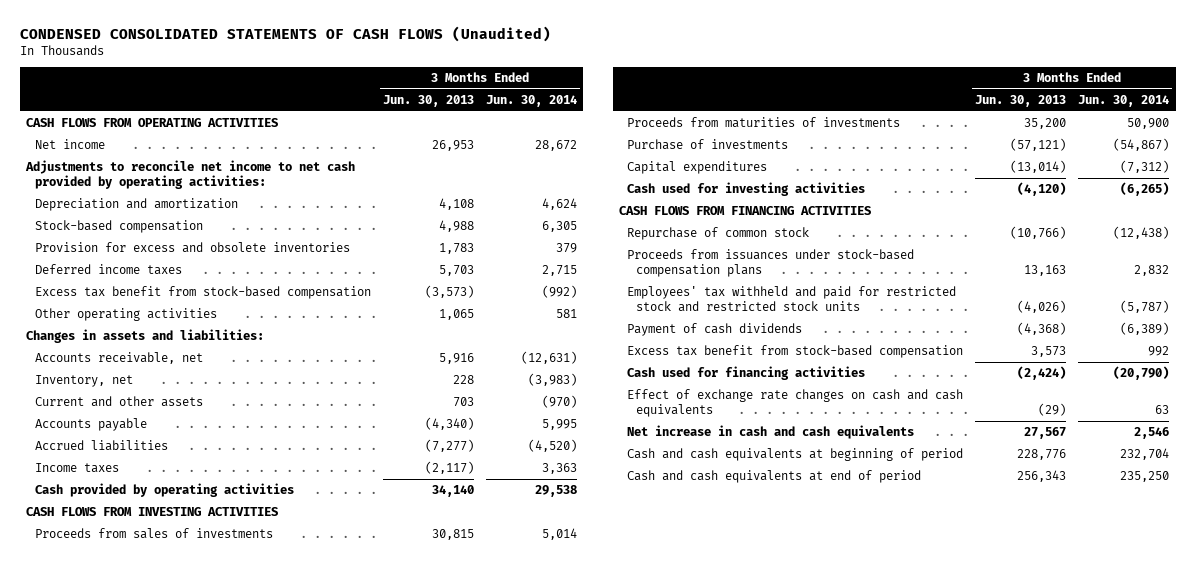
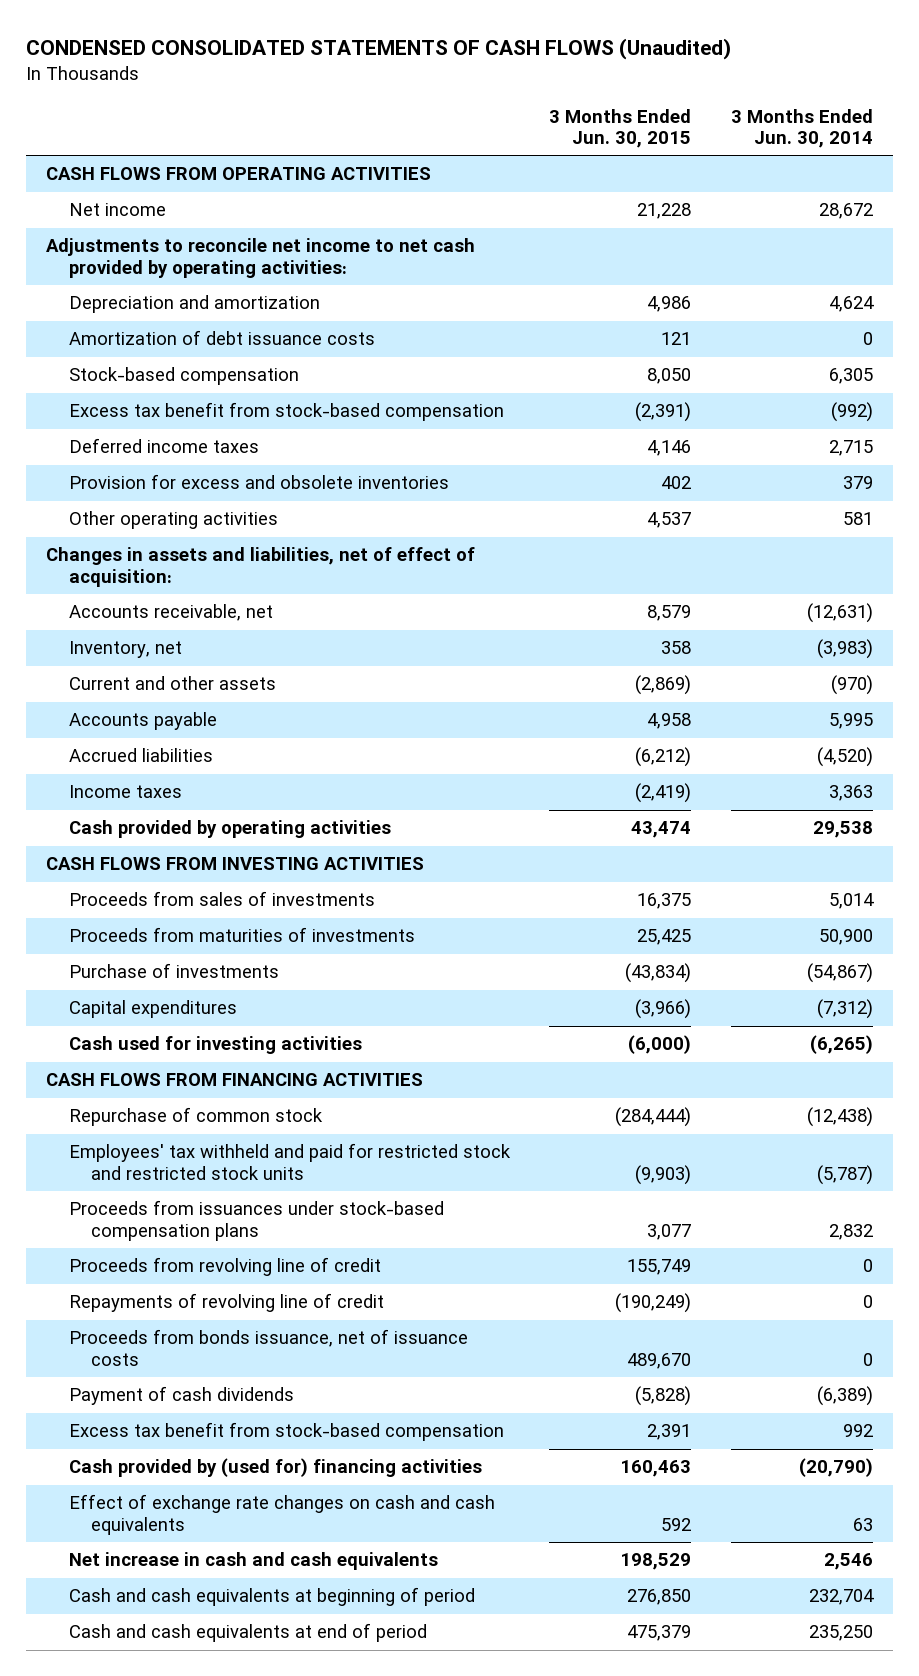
[382,94,474,107] Jun. 30, 2013 -> none
none -> [549,108,692,149] 3 Months Ended Jun. 30, 2015
none -> [68,330,375,346] Amortization of debt issuance costs
[34,264,182,276] Deferred income taxes -> [68,438,259,454] Deferred income taxes
[34,242,350,254] Provision for excess and obsolete inventories -> [68,474,449,490] Provision for excess and obsolete inventories
[26,329,265,344] Changes in assets and liabilities: -> [46,547,476,587] Changes in assets and liabilities, net of effect of acquisition:
[627,249,915,278] Proceeds from issuances under stock-based compensation plans -> [68,1200,444,1241] Proceeds from issuances under stock-based compensation plans
none -> [68,1257,381,1277] Proceeds from revolving line of credit
none -> [68,1293,384,1313] Repayments of revolving line of credit
none -> [68,1329,468,1366] Proceeds from bonds issuance, net of issuance costs
[627,366,866,381] Cash used for financing activities -> [68,1458,482,1478] Cash provided by (used for) financing activities

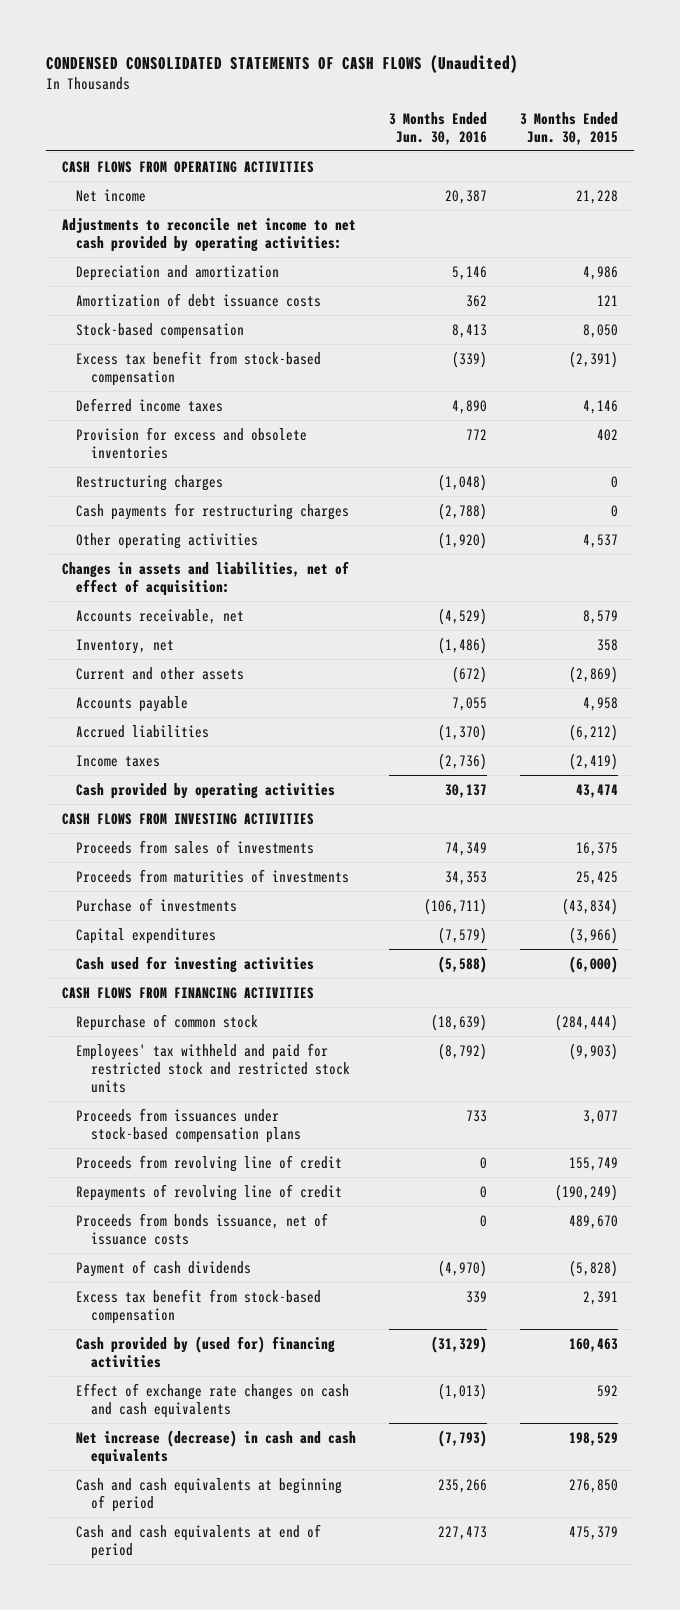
[731,108,874,149] 3 Months Ended Jun. 30, 2014 -> none
none -> [389,111,488,145] 3 Months Ended Jun. 30, 2016
none -> [76,474,224,491] Restructuring charges
none -> [76,502,350,520] Cash payments for restructuring charges
[68,1552,438,1571] Net increase in cash and cash equivalents -> [76,1429,357,1465] Net increase (decrease) in cash and cash equivalents

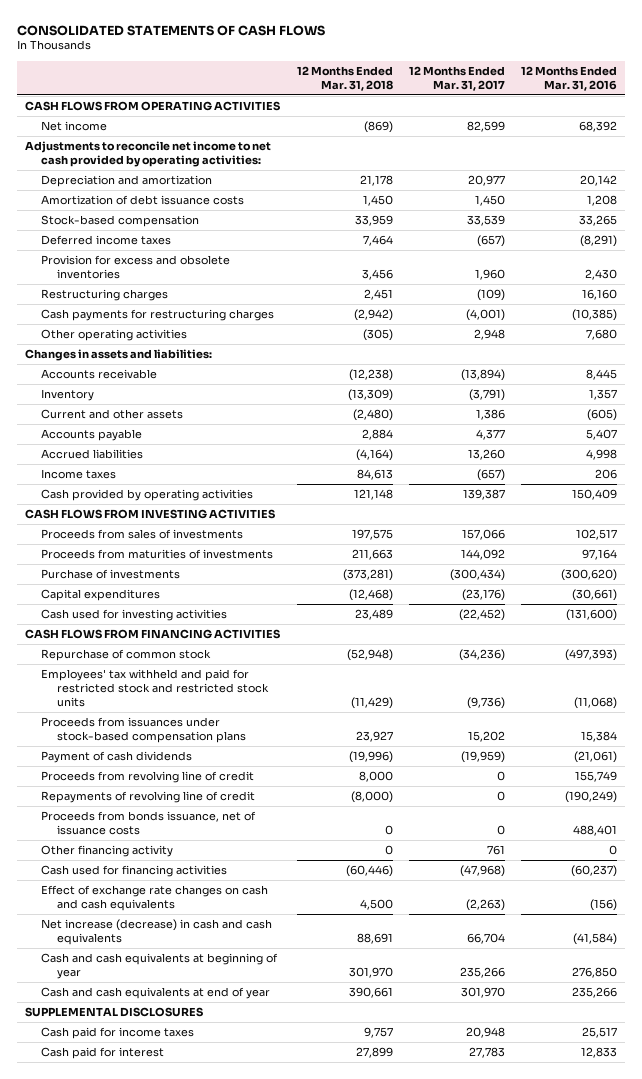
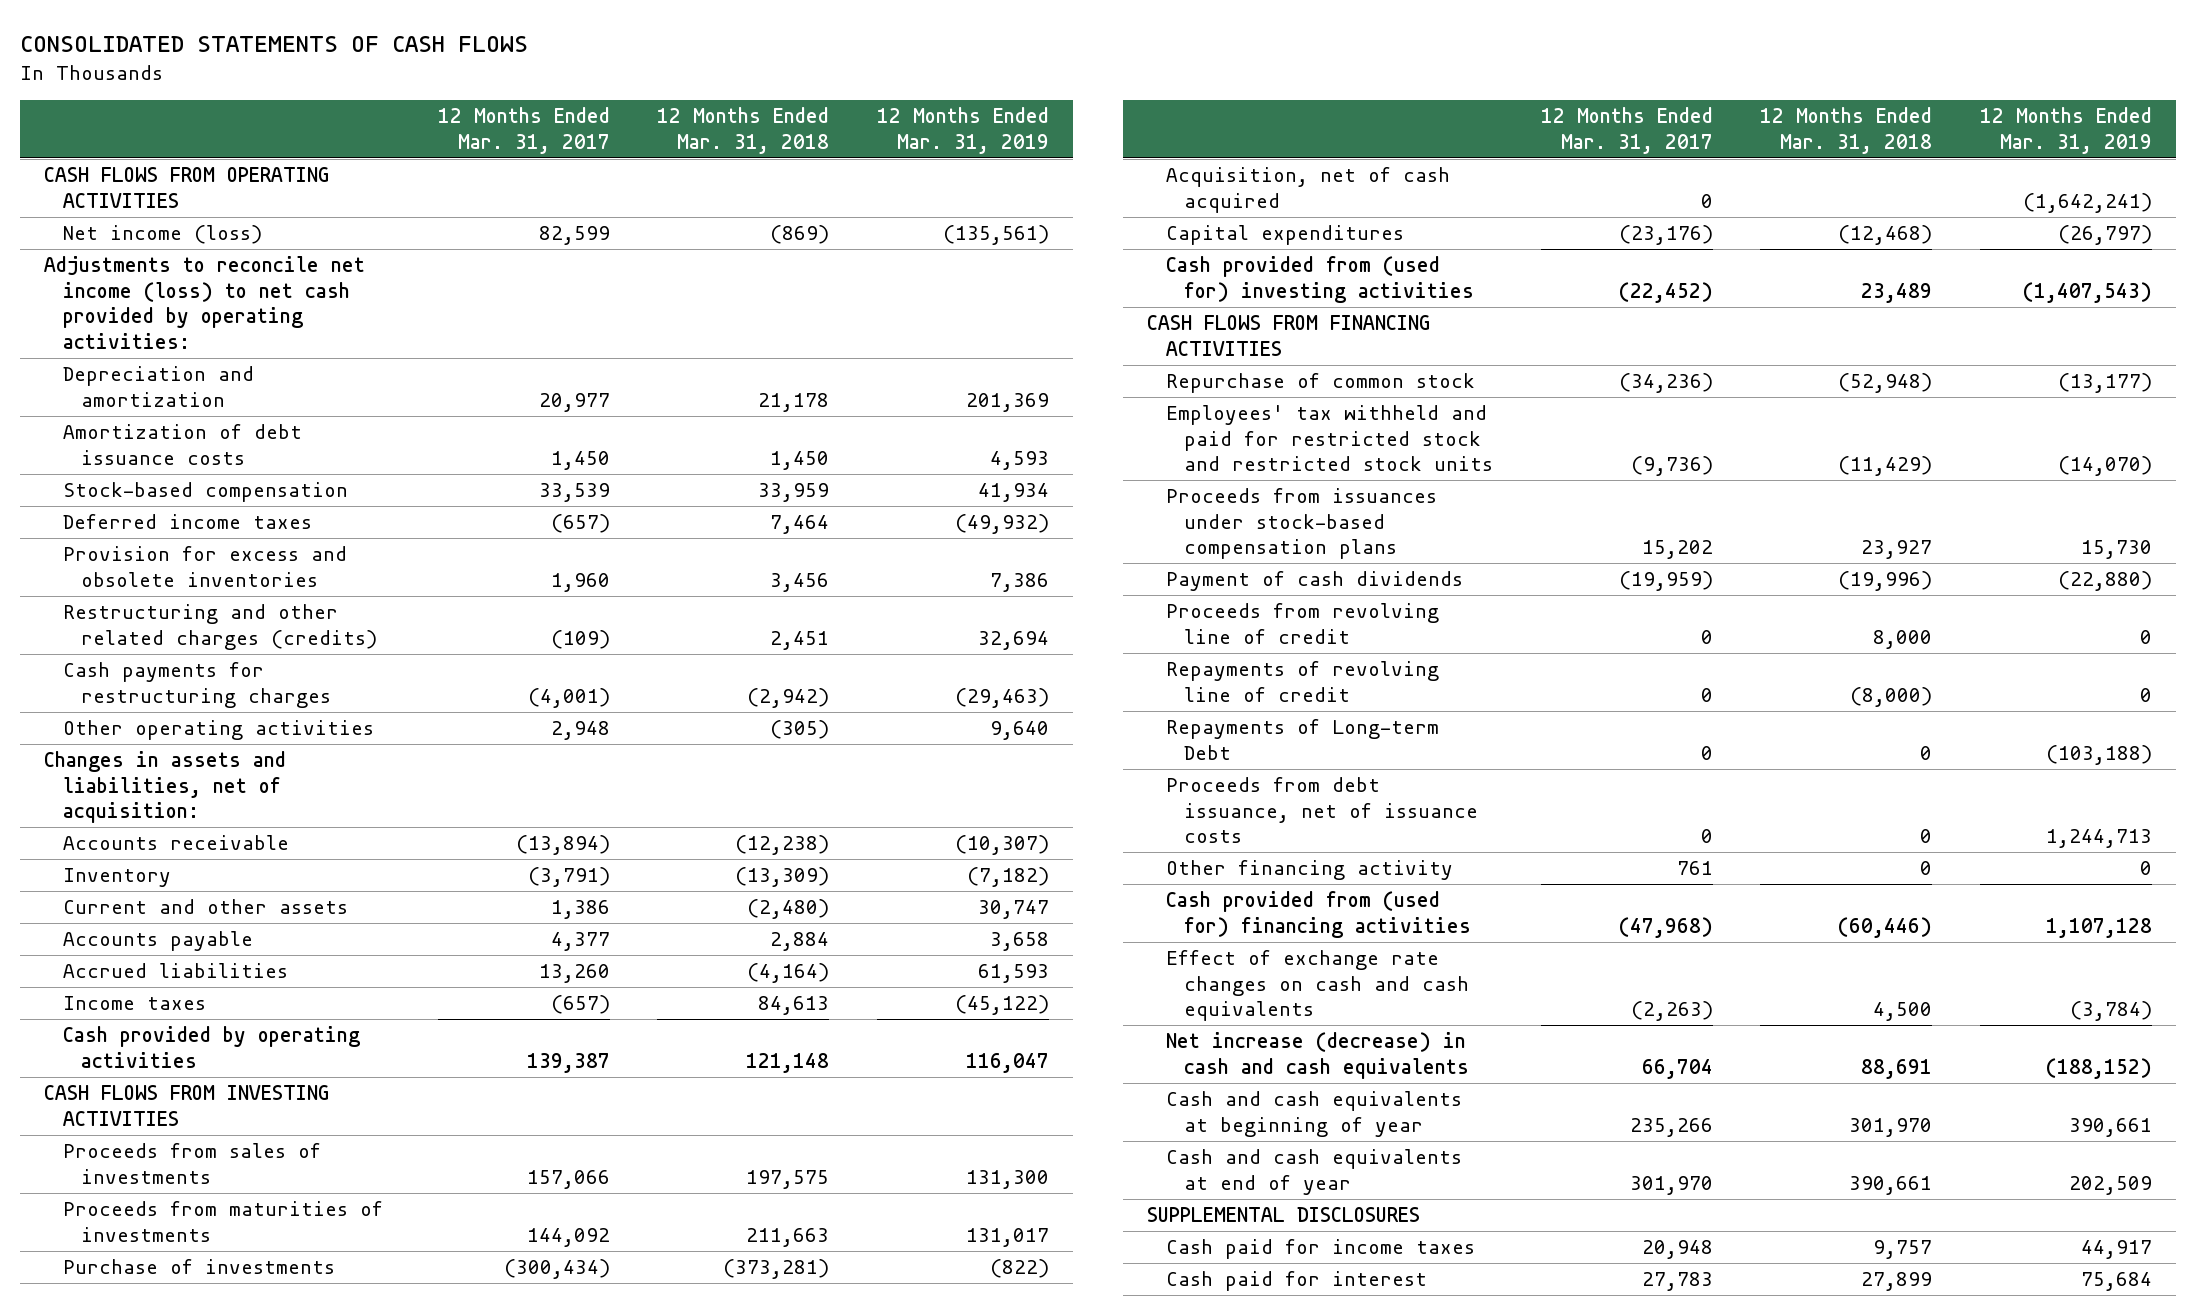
[520,65,617,91] 12 Months Ended Mar. 31, 2016 -> none
none -> [876,106,1049,154] 12 Months Ended Mar. 31, 2019
[41,121,108,132] Net income -> [62,225,262,245] Net income (loss)
[25,141,272,168] Adjustments to reconcile net income to net cash provided by operating activities: -> [44,256,366,349] Adjustments to reconcile net income (loss) to net cash provided by operating activities:
[41,289,169,302] Restructuring charges -> [62,604,377,650] Restructuring and other related charges (credits)
[25,349,213,362] Changes in assets and liabilities: -> [44,751,287,824] Changes in assets and liabilities, net of acquisition:
none -> [1165,167,1450,213] Acquisition, net of cash acquired
[41,609,228,622] Cash used for investing activities -> [1165,256,1474,303] Cash provided from (used for) investing activities
none -> [1165,719,1439,760] Repayments of Long-term Debt
[41,811,257,836] Proceeds from bonds issuance, net of issuance costs -> [1165,777,1478,844] Proceeds from debt issuance, net of issuance costs
[41,865,228,878] Cash used for financing activities -> [1165,891,1471,938] Cash provided from (used for) financing activities

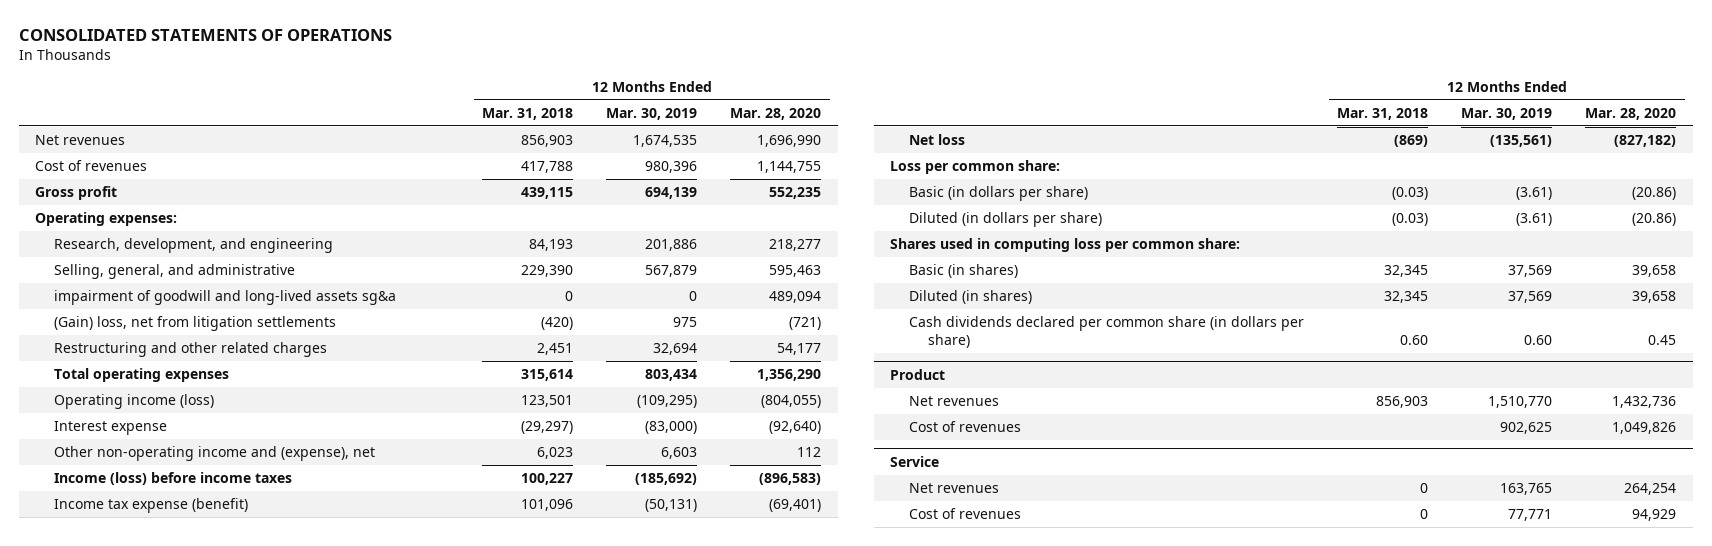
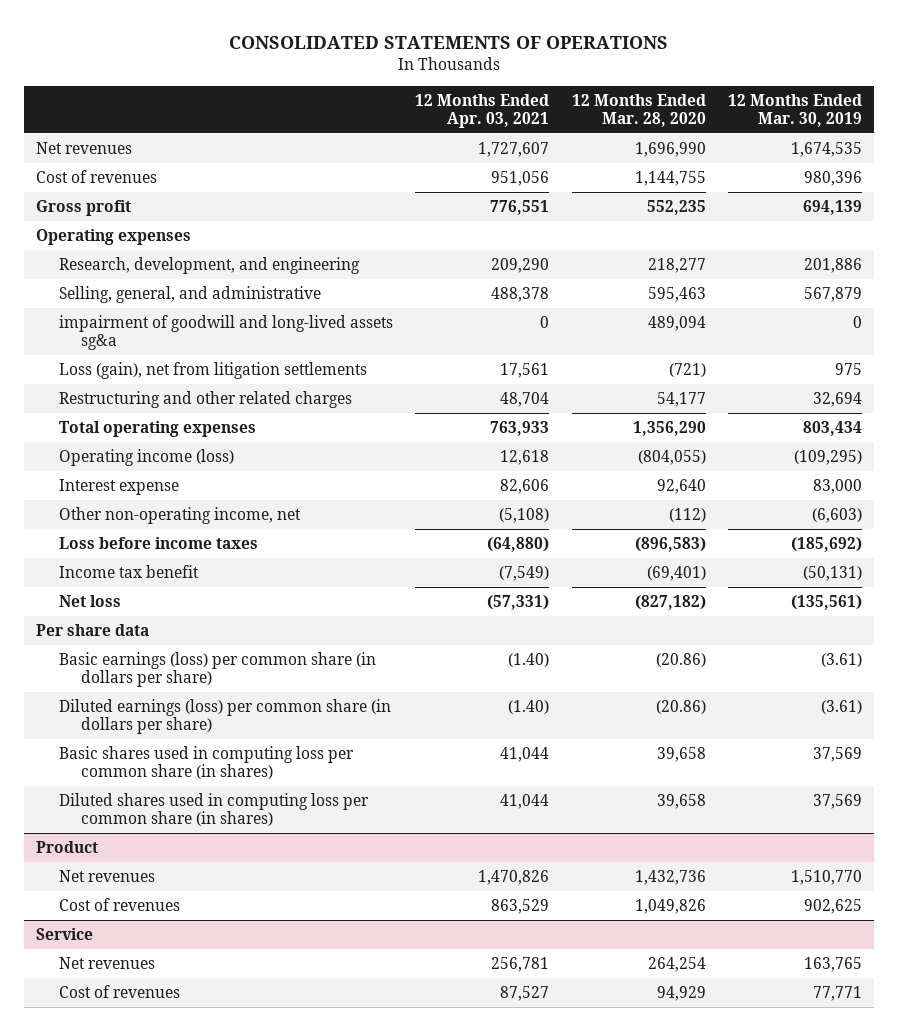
[482,108,574,121] Mar. 31, 2018 -> none
none -> [415,93,550,129] 12 Months Ended Apr. 03, 2021
[35,212,178,227] Operating expenses: -> [35,229,191,246] Operating expenses
[53,316,336,332] (Gain) loss, net from litigation settlements -> [58,362,367,380] Loss (gain), net from litigation settlements
[645,421,698,435] (83,000) -> [813,479,863,495] 83,000
[769,421,822,435] (92,640) -> [656,479,706,495] 92,640
[53,446,375,462] Other non-operating income and (expense), net -> [58,507,301,525] Other non-operating income, net
[661,447,698,460] 6,603 -> [812,508,863,524] (6,603)
[797,447,822,458] 112 -> [668,508,706,523] (112)
[53,472,292,486] Income (loss) before income taxes -> [58,537,258,550] Loss before income taxes
[53,498,248,514] Income tax expense (benefit) -> [58,565,199,579] Income tax benefit
[890,238,1241,253] Shares used in computing loss per common share: -> none
[908,316,1304,348] Cash dividends declared per common share (in dollars per share) -> none
[890,160,1061,175] Loss per common share: -> [35,624,149,637] Per share data
[908,186,1088,202] Basic (in dollars per share) -> [58,652,376,688] Basic earnings (loss) per common share (in dollars per share)
[908,212,1102,228] Diluted (in dollars per share) -> [58,699,391,735] Diluted earnings (loss) per common share (in dollars per share)
[908,264,1018,279] Basic (in shares) -> [58,746,354,780] Basic shares used in computing loss per common share (in shares)
[908,290,1032,305] Diluted (in shares) -> [58,793,369,827] Diluted shares used in computing loss per common share (in shares)

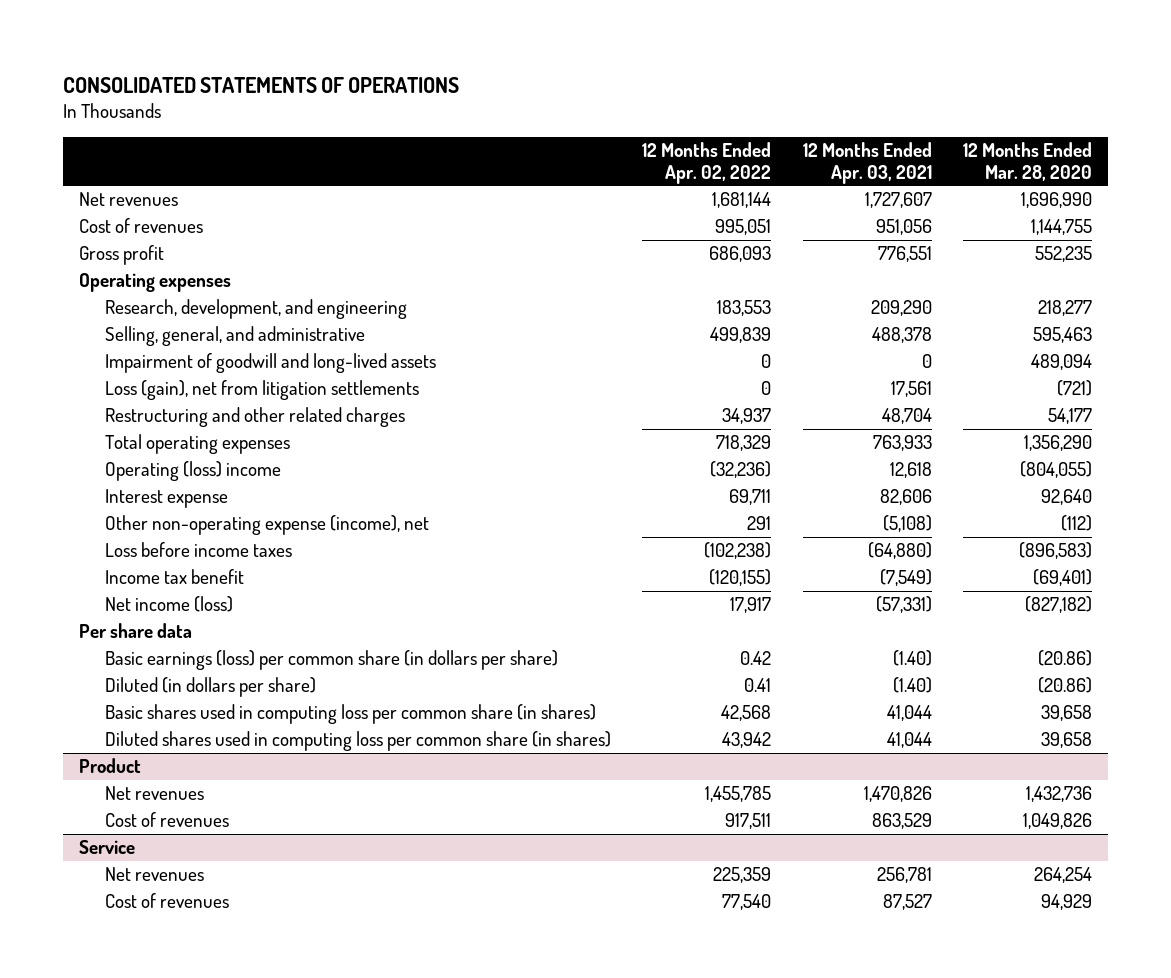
[728,93,863,128] 12 Months Ended Mar. 30, 2019 -> none
none -> [642,141,772,184] 12 Months Ended Apr. 02, 2022
[58,315,393,351] impairment of goodwill and long-lived assets sg&a -> [104,353,436,374] Impairment of goodwill and long-lived assets
[58,449,234,467] Operating income (loss) -> [104,461,281,482] Operating (loss) income
[58,507,301,525] Other non-operating income, net -> [104,515,429,536] Other non-operating expense (income), net
[58,595,121,608] Net loss -> [104,596,233,613] Net income (loss)
[58,699,391,735] Diluted earnings (loss) per common share (in dollars per share) -> [104,677,316,698] Diluted (in dollars per share)

